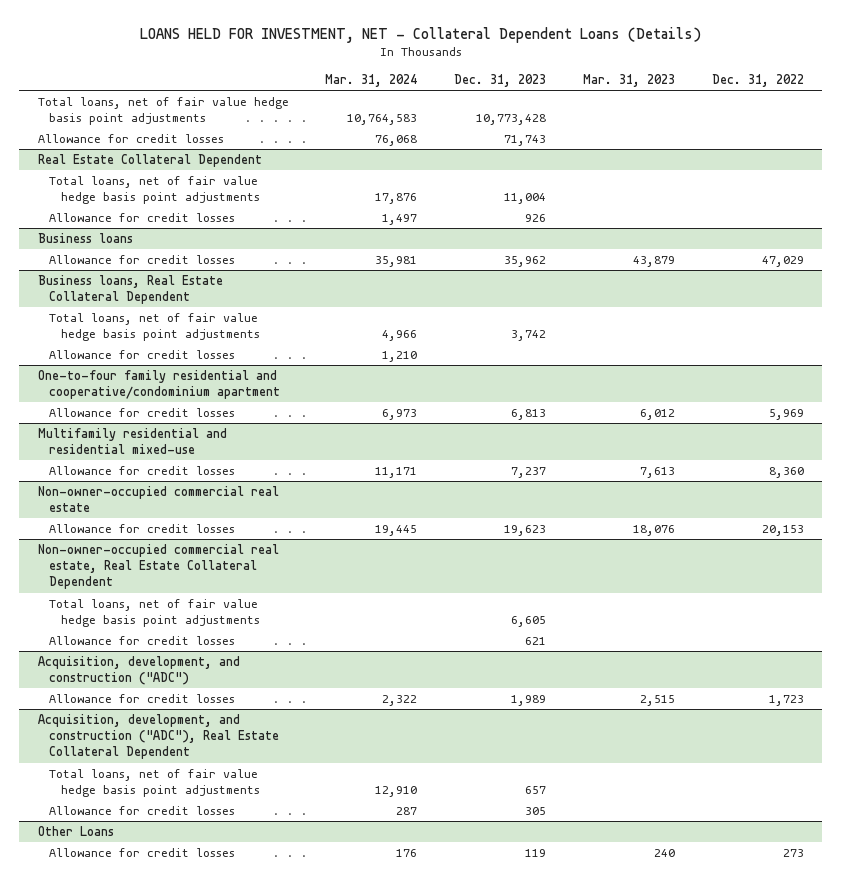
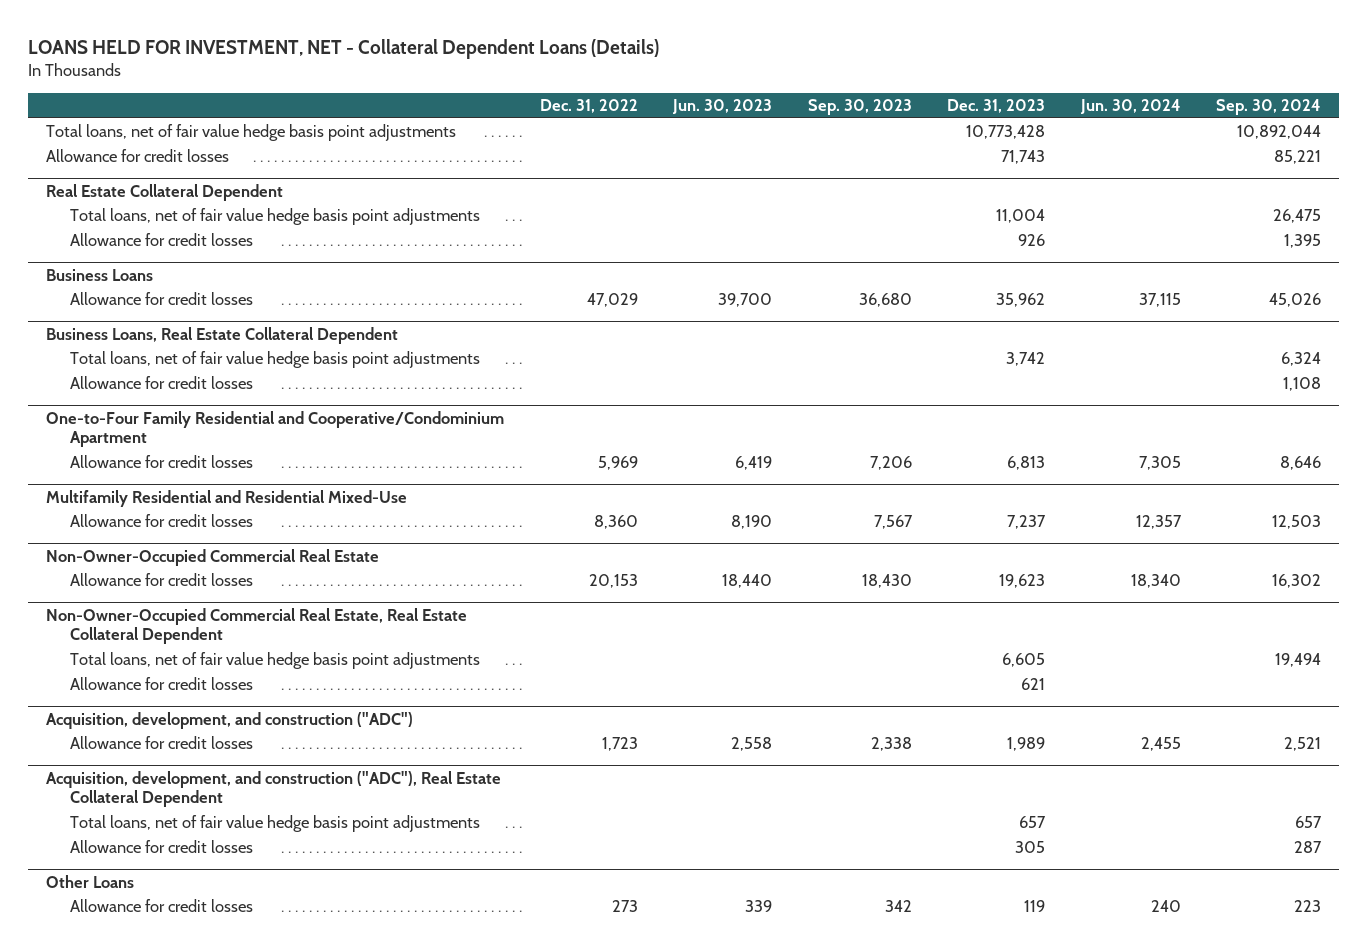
[325,73,418,87] Mar. 31, 2024 -> none
[582,73,675,87] Mar. 31, 2023 -> none
none -> [672,99,773,115] Jun. 30, 2023
none -> [807,99,912,116] Sep. 30, 2023
none -> [1079,99,1181,115] Jun. 30, 2024
none -> [1216,99,1322,116] Sep. 30, 2024
[37,233,133,244] Business loans -> [46,268,154,281] Business Loans
[37,275,223,305] Business loans, Real Estate Collateral Dependent -> [46,326,399,344] Business Loans, Real Estate Collateral Dependent
[37,370,281,400] One-to-four family residential and cooperative/condominium apartment -> [46,410,505,448] One-to-Four Family Residential and Cooperative/Condominium Apartment
[37,428,227,455] Multifamily residential and residential mixed-use -> [46,489,408,507] Multifamily Residential and Residential Mixed-Use
[37,486,279,513] Non-owner-occupied commercial real estate -> [46,548,380,566] Non-Owner-Occupied Commercial Real Estate
[37,544,279,590] Non-owner-occupied commercial real estate, Real Estate Collateral Dependent -> [46,607,468,645] Non-Owner-Occupied Commercial Real Estate, Real Estate Collateral Dependent

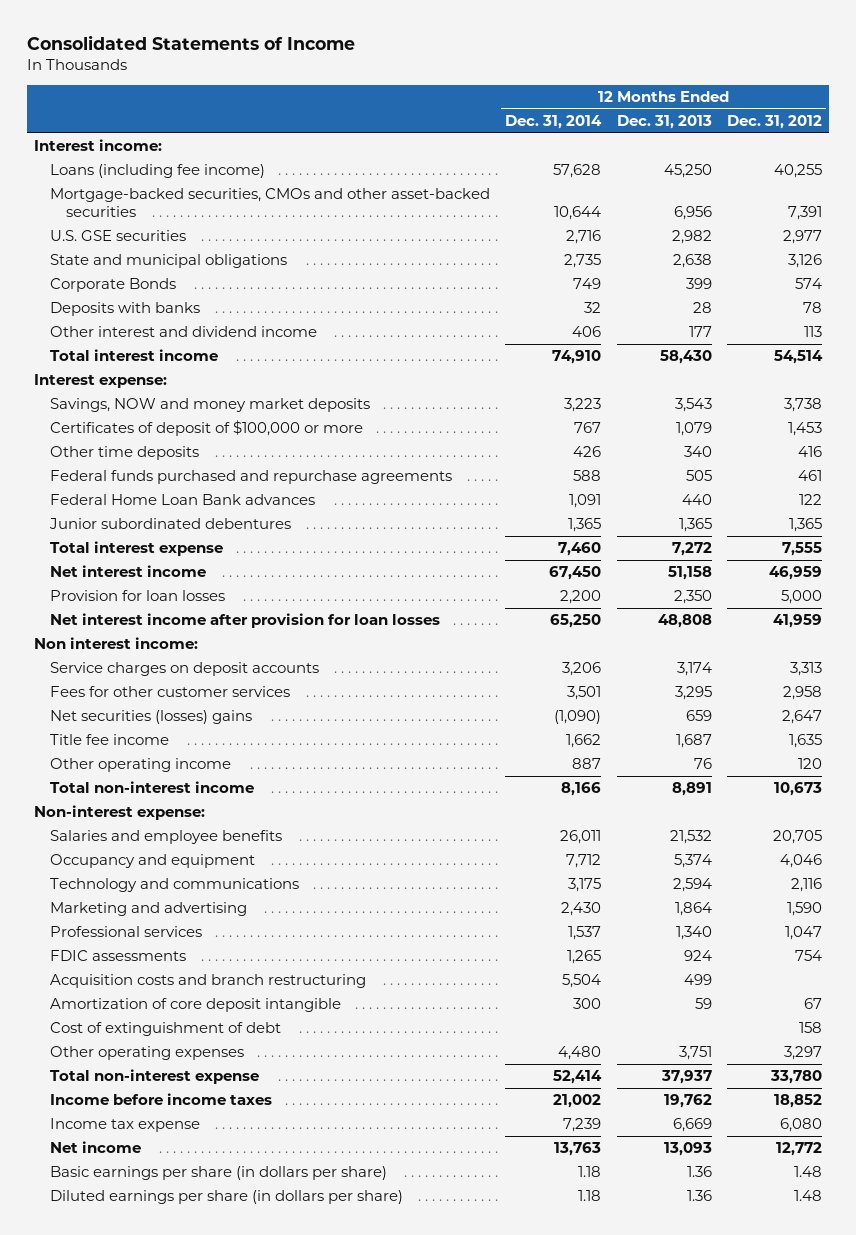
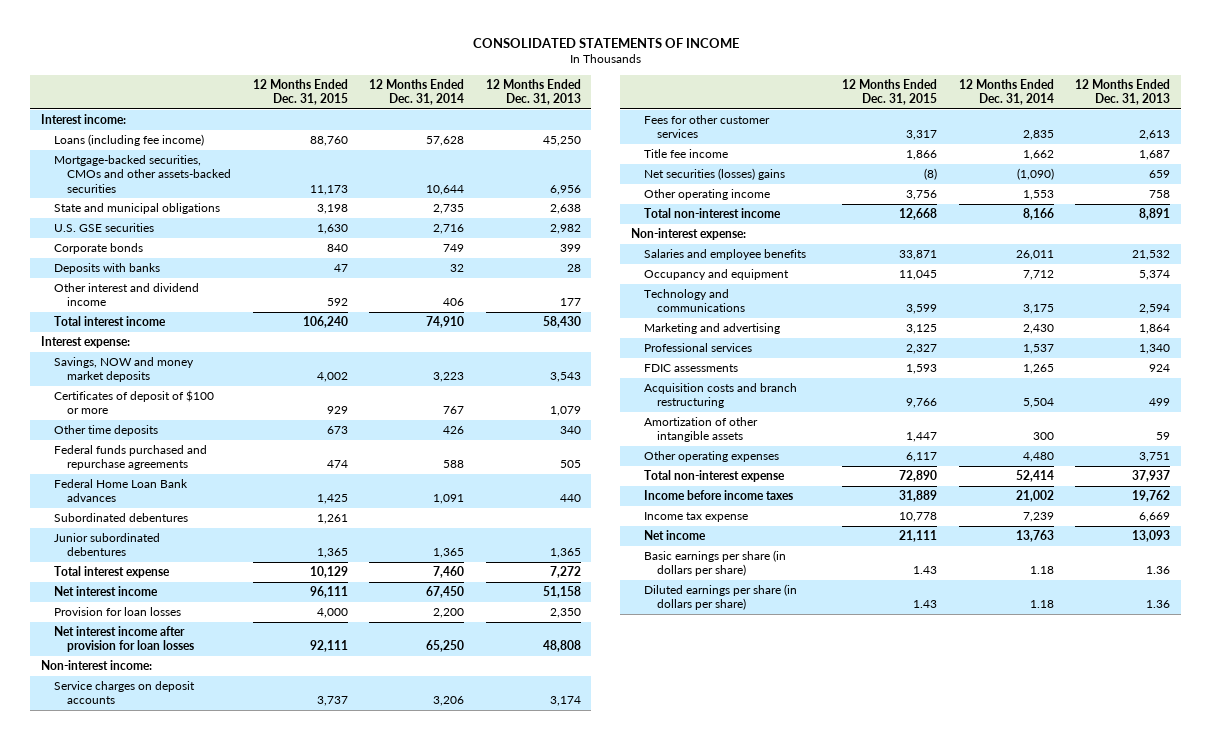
[26,34,355,50] Consolidated Statements of Income -> [472,37,739,48] CONSOLIDATED STATEMENTS OF INCOME
[726,115,822,130] Dec. 31, 2012 -> none
none -> [252,78,348,106] 12 Months Ended Dec. 31, 2015
[49,188,490,218] Mortgage-backed securities, CMOs and other asset-backed securities -> [53,155,232,193] Mortgage-backed securities, CMOs and other assets-backed securities
[49,230,186,242] U.S. GSE securities -> [53,223,154,233] U.S. GSE securities
[49,278,176,293] Corporate Bonds -> [53,243,143,255] Corporate bonds
[49,420,363,437] Certificates of deposit of $100,000 or more -> [53,390,214,415] Certificates of deposit of $100 or more
none -> [53,513,188,523] Subordinated debentures
[34,637,199,650] Non interest income: -> [40,660,152,671] Non-interest income:
[567,686,602,701] 3,501 -> [1022,130,1054,141] 2,835
[674,686,712,701] 3,295 -> [1139,130,1171,141] 2,613
[49,710,252,725] Net securities (losses) gains -> [643,168,785,181] Net securities (losses) gains
[572,758,602,770] 887 -> [1022,190,1054,201] 1,553
[693,758,712,770] 76 -> [1149,190,1171,199] 758
[49,1022,281,1037] Cost of extinguishment of debt -> none
[49,998,341,1013] Amortization of core deposit intangible -> [643,417,758,443] Amortization of other intangible assets

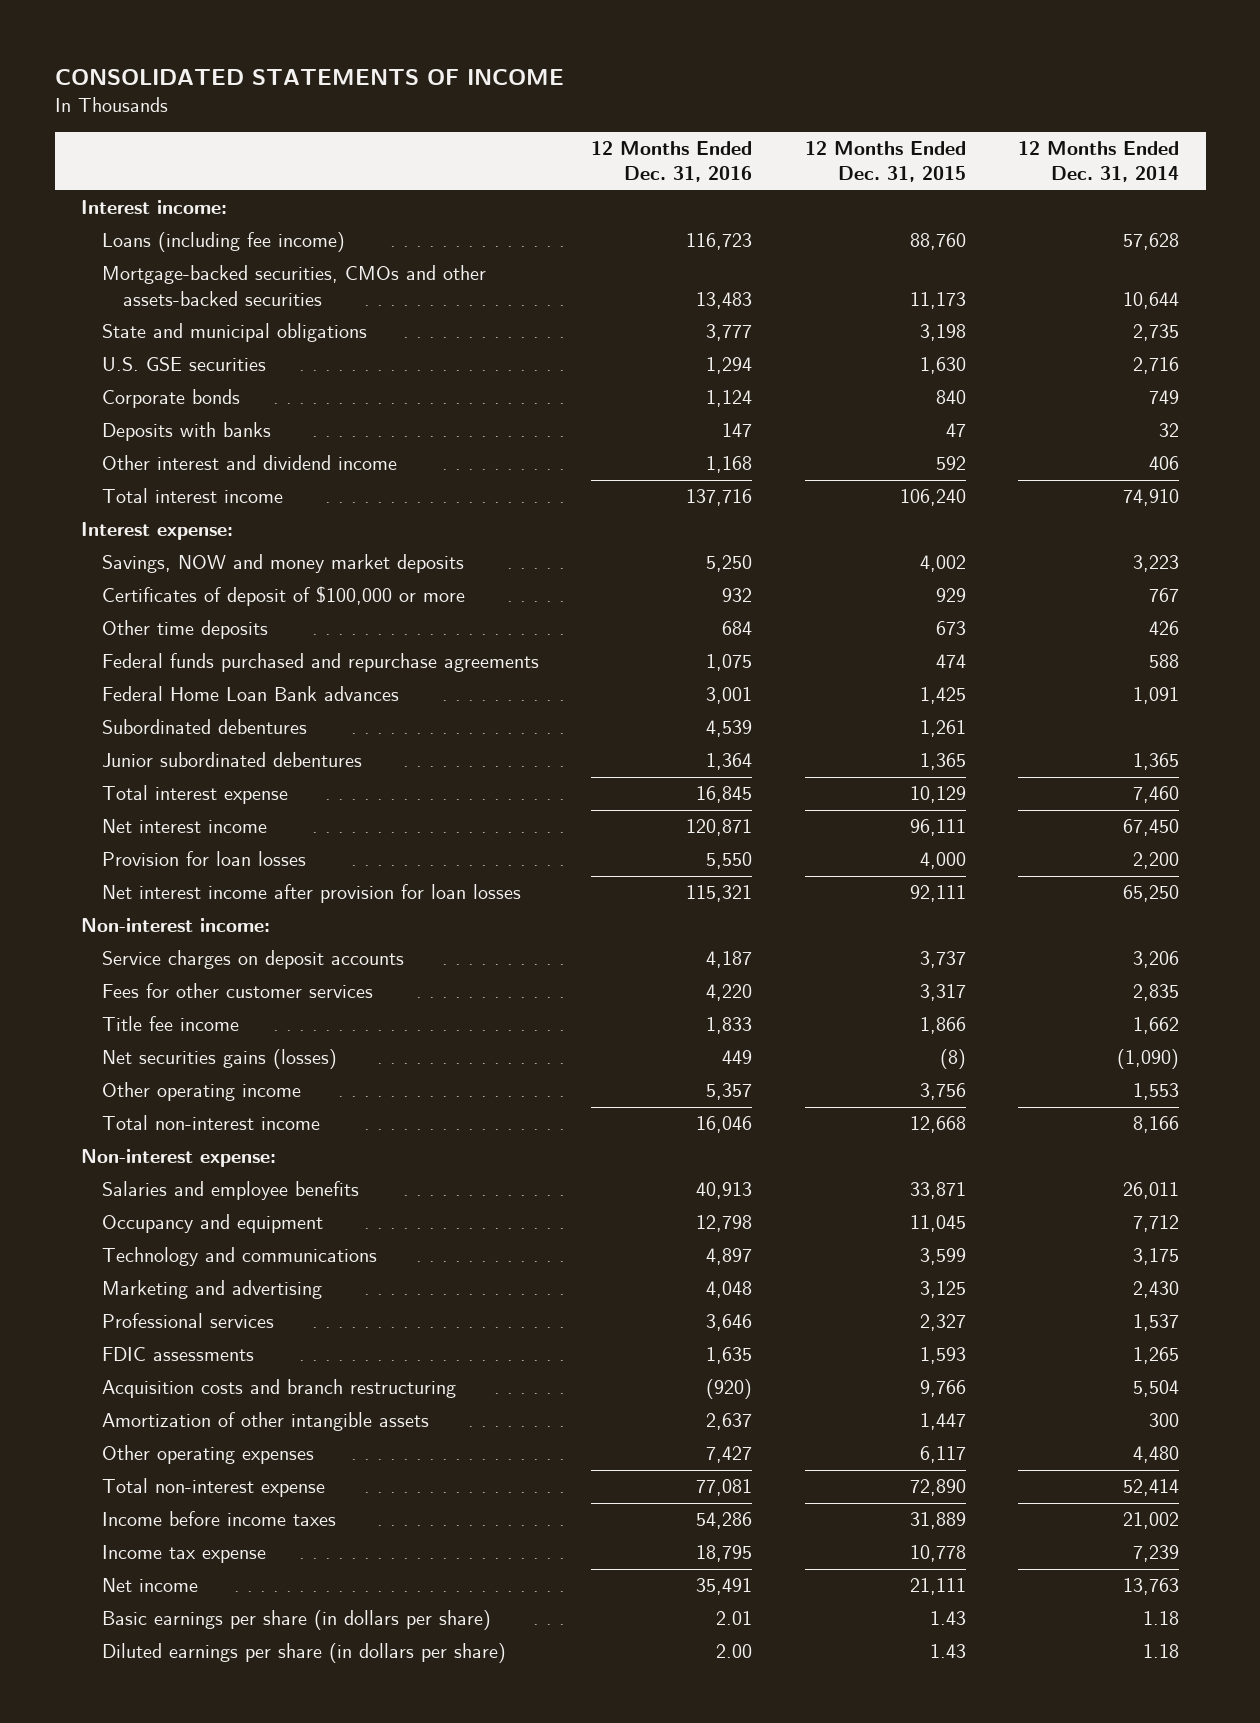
[485,78,581,106] 12 Months Ended Dec. 31, 2013 -> none
none -> [591,141,753,183] 12 Months Ended Dec. 31, 2016
[53,390,214,415] Certificates of deposit of $100 or more -> [101,586,465,607] Certificates of deposit of $100,000 or more
[643,168,785,181] Net securities (losses) gains -> [101,1049,337,1070] Net securities gains (losses)

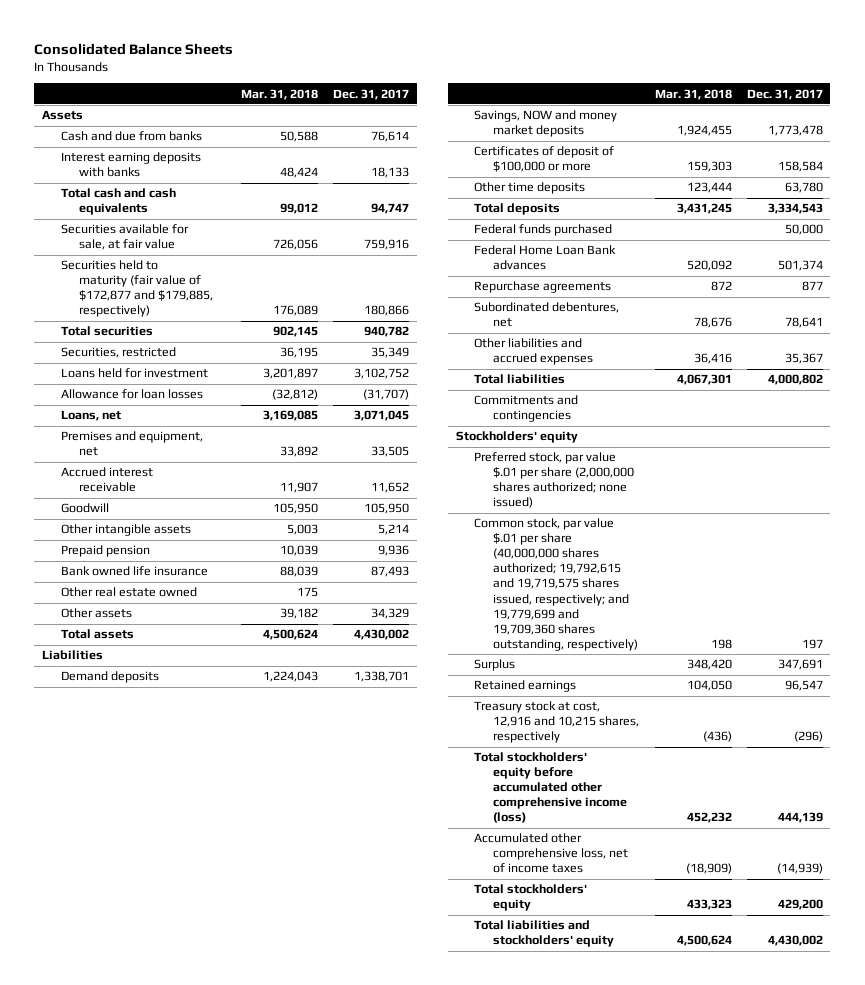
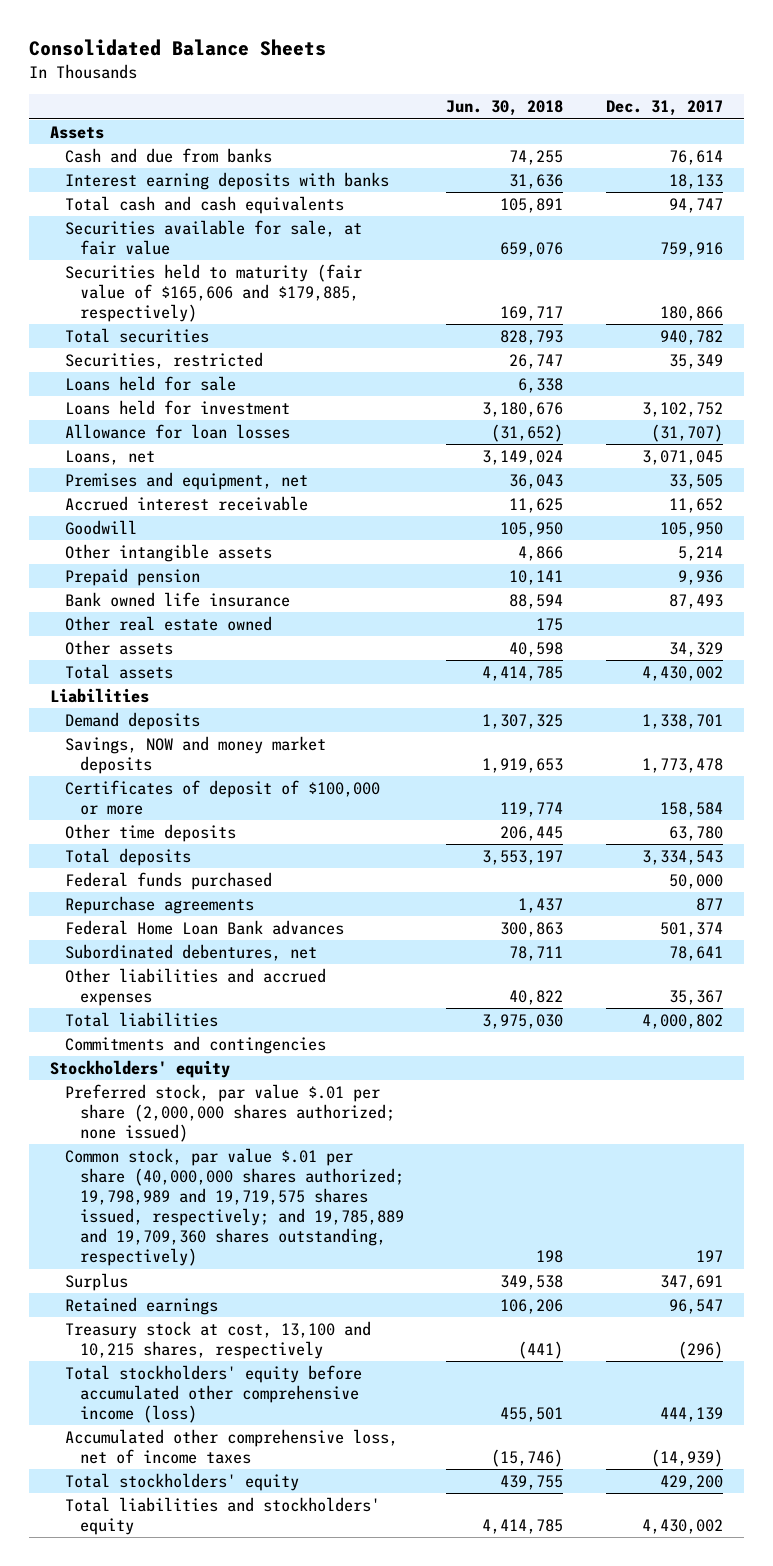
[240,88,318,100] Mar. 31, 2018 -> none
none -> [446,100,564,117] Jun. 30, 2018
[60,260,214,318] Securities held to maturity (fair value of $172,877 and $179,885, respectively) -> [64,264,362,323] Securities held to maturity (fair value of $165,606 and $179,885, respectively)
none -> [64,376,236,392] Loans held for sale
[474,245,617,271] Federal Home Loan Bank advances -> [64,920,344,936] Federal Home Loan Bank advances
[474,518,639,651] Common stock, par value $.01 per share (40,000,000 shares authorized; 19,792,615 and 19,719,575 shares issued, respectively; and 19,779,699 and 19,709,360 shares outstanding, respectively) -> [64,1148,404,1267] Common stock, par value $.01 per share (40,000,000 shares authorized; 19,798,989 and 19,719,575 shares issued, respectively; and 19,785,889 and 19,709,360 shares outstanding, respectively)
[474,701,640,744] Treasury stock at cost, 12,916 and 10,215 shares, respectively -> [64,1321,371,1360] Treasury stock at cost, 13,100 and 10,215 shares, respectively

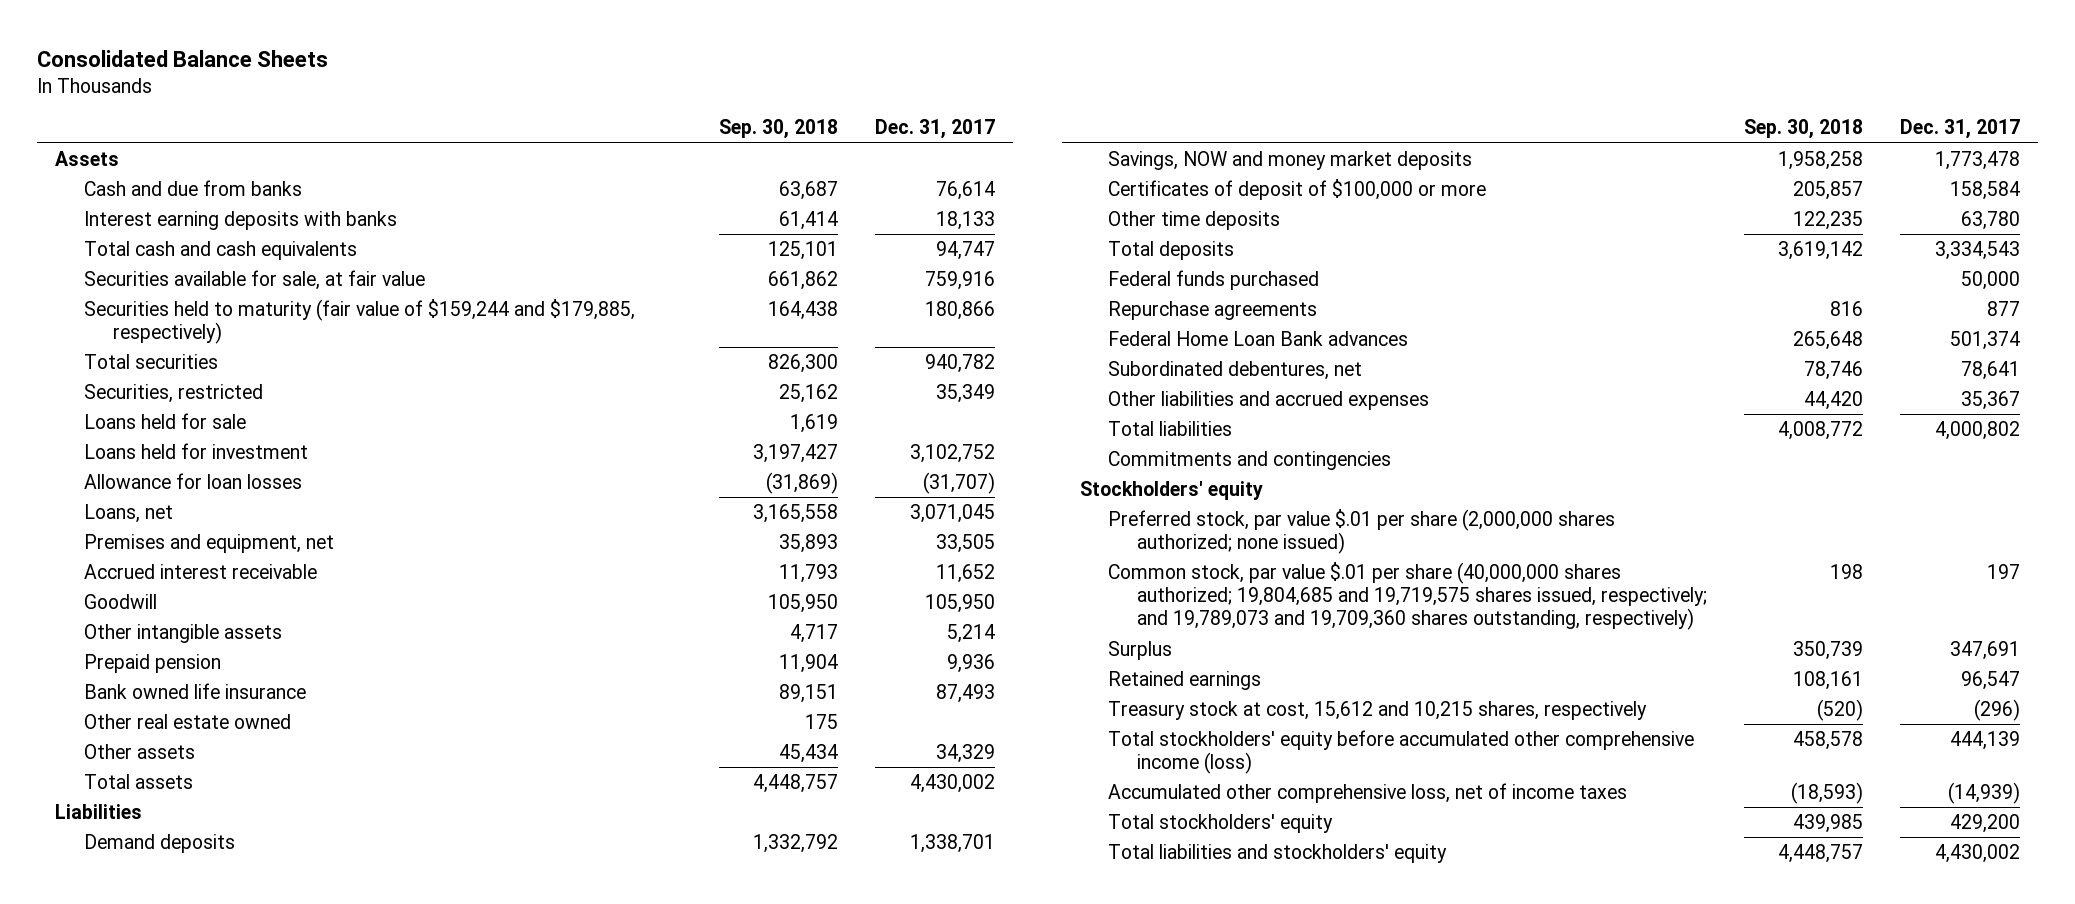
[446,100,564,117] Jun. 30, 2018 -> none
none -> [719,119,839,140] Sep. 30, 2018
[64,264,362,323] Securities held to maturity (fair value of $165,606 and $179,885, respectively) -> [83,299,635,345] Securities held to maturity (fair value of $159,244 and $179,885, respectively)
[64,1148,404,1267] Common stock, par value $.01 per share (40,000,000 shares authorized; 19,798,989 and 19,719,575 shares issued, respectively; and 19,785,889 and 19,709,360 shares outstanding, respectively) -> [1108,562,1708,631] Common stock, par value $.01 per share (40,000,000 shares authorized; 19,804,685 and 19,719,575 shares issued, respectively; and 19,789,073 and 19,709,360 shares outstanding, respectively)
[64,1321,371,1360] Treasury stock at cost, 13,100 and 10,215 shares, respectively -> [1108,701,1648,721] Treasury stock at cost, 15,612 and 10,215 shares, respectively

